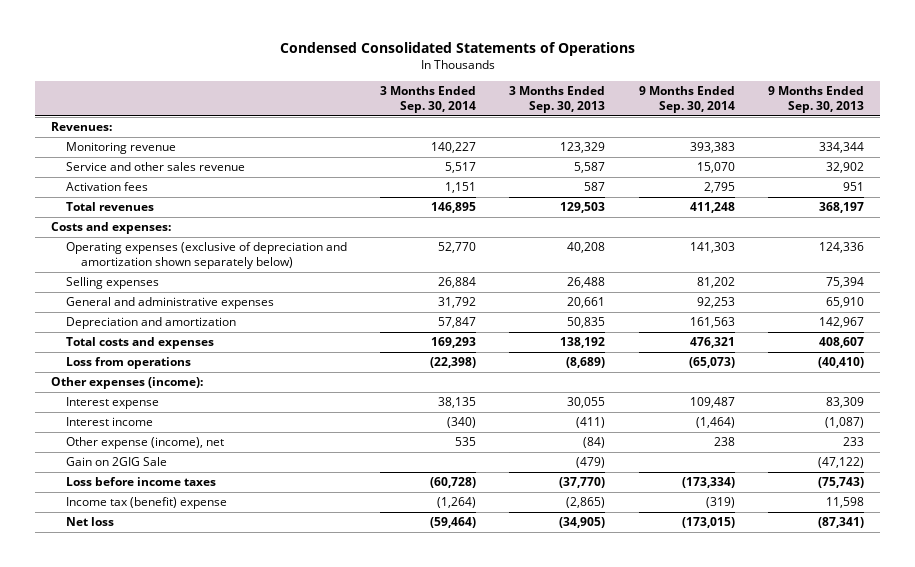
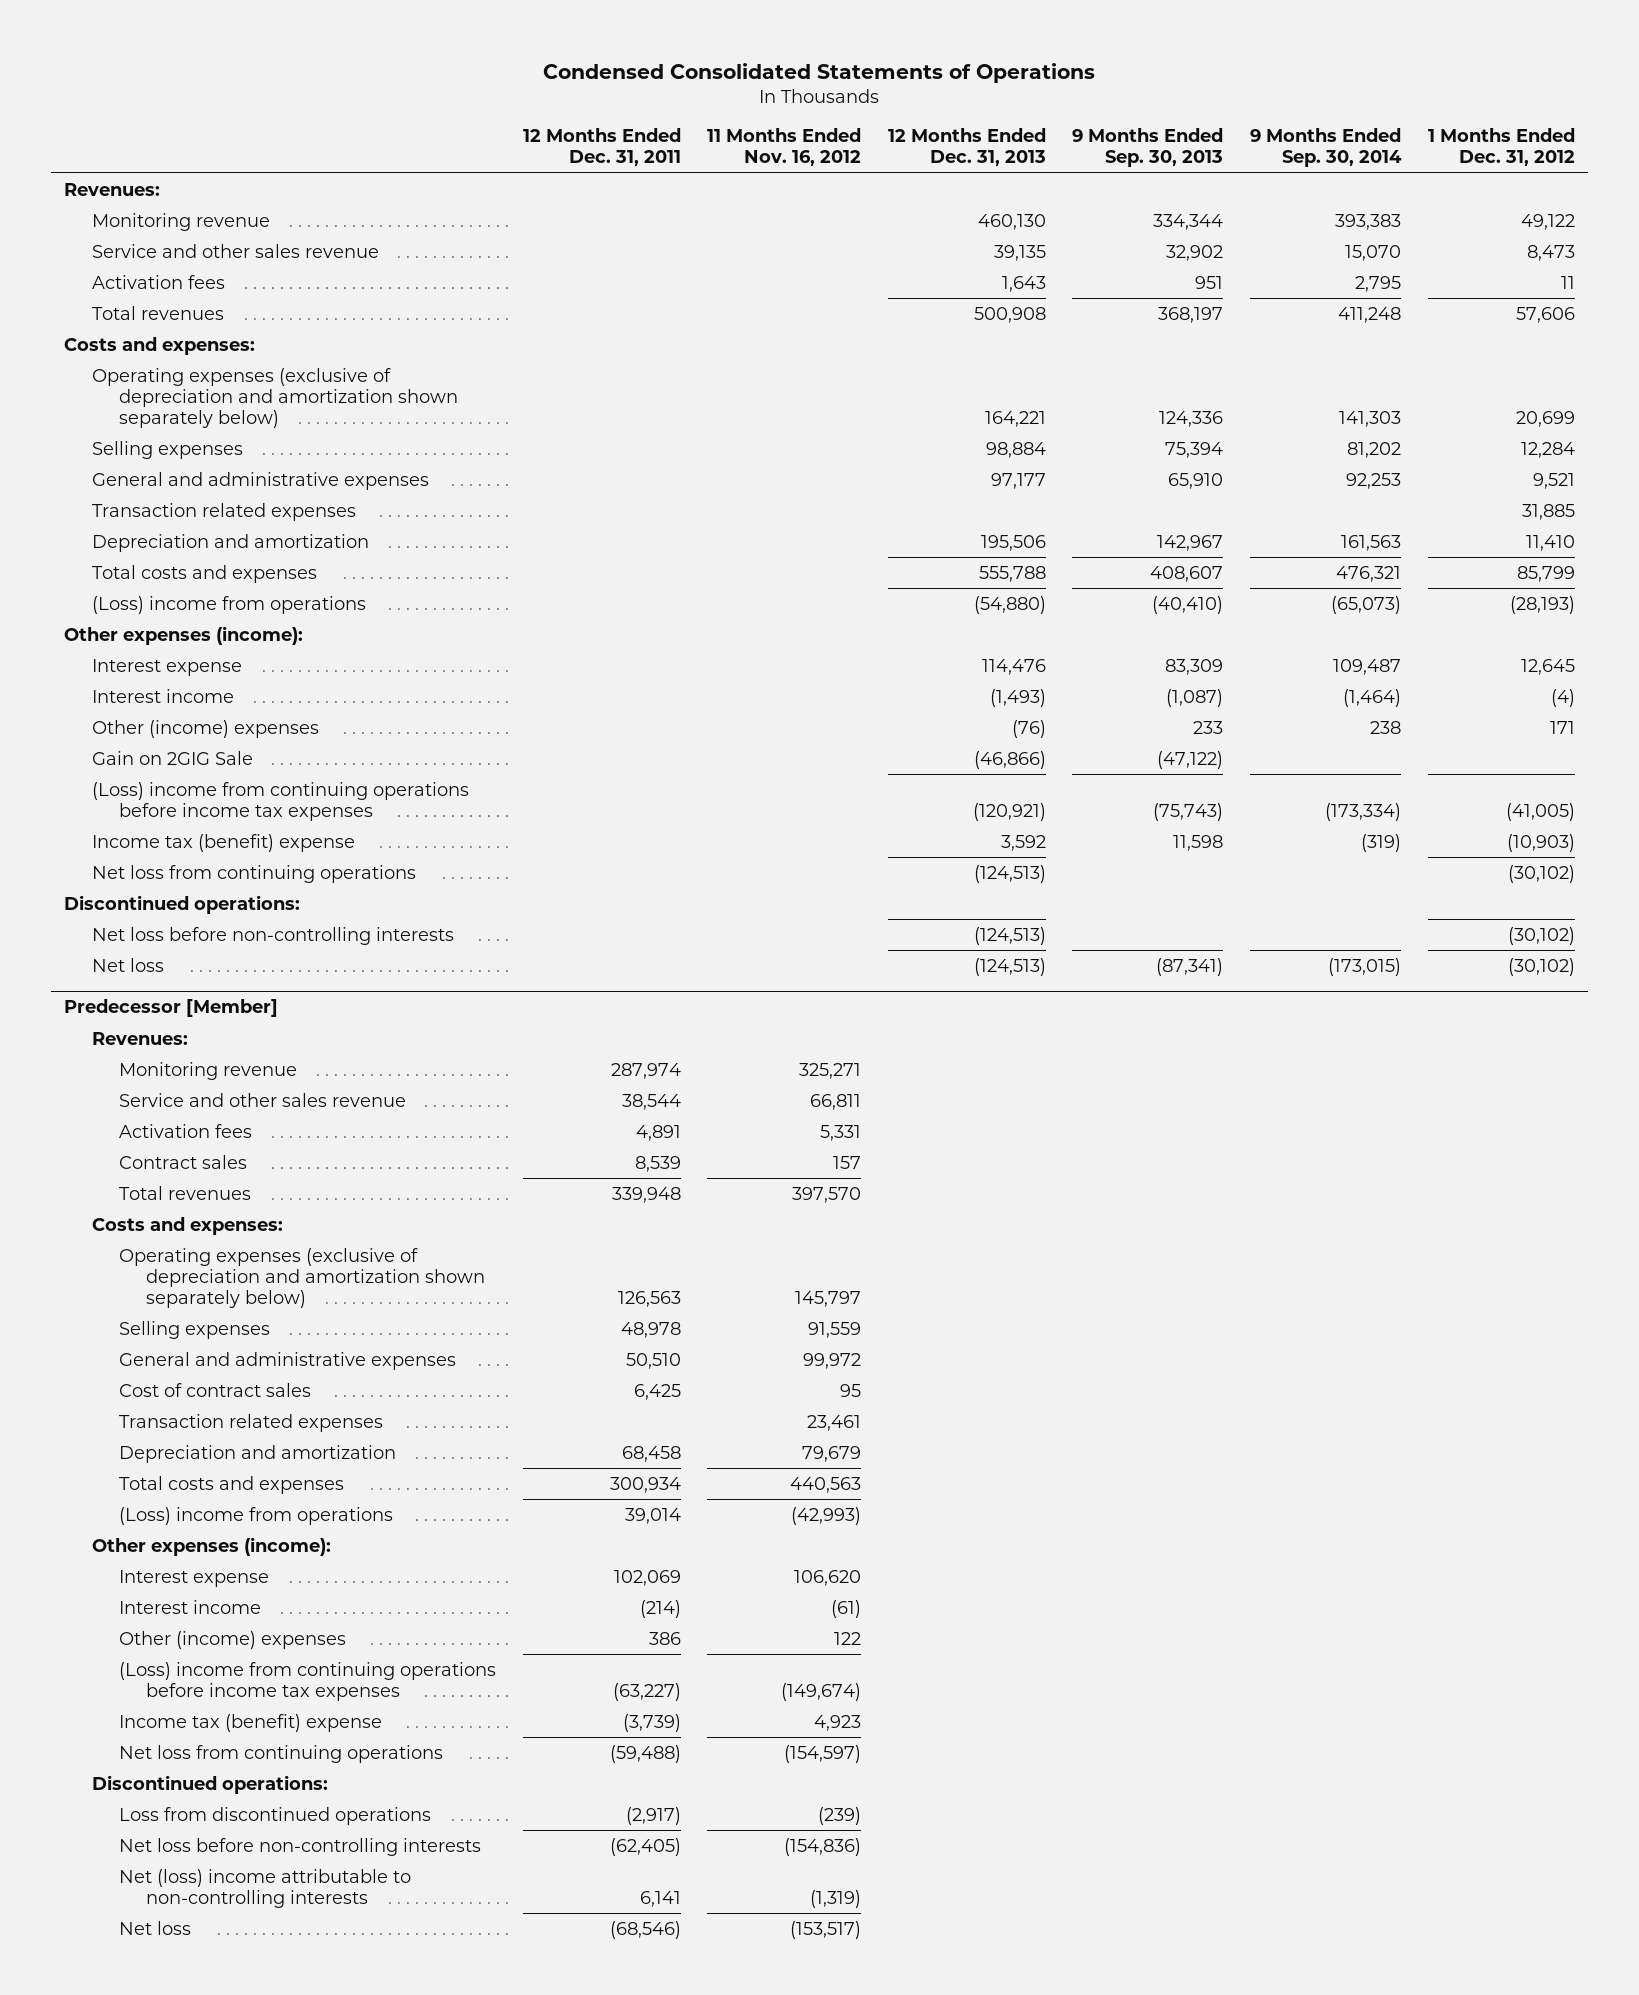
[380,86,477,114] 3 Months Ended Sep. 30, 2014 -> none
[509,86,606,114] 3 Months Ended Sep. 30, 2013 -> none
none -> [522,128,681,167] 12 Months Ended Dec. 31, 2011
none -> [707,128,862,167] 11 Months Ended Nov. 16, 2012
none -> [887,128,1046,167] 12 Months Ended Dec. 31, 2013
none -> [1427,128,1575,167] 1 Months Ended Dec. 31, 2012
none -> [91,502,356,521] Transaction related expenses
[66,357,192,370] Loss from operations -> [91,595,366,614] (Loss) income from operations
[66,437,225,450] Other expense (income), net -> [91,719,319,738] Other (income) expenses
[66,477,217,487] Loss before income taxes -> [91,781,469,821] (Loss) income from continuing operations before income tax expenses
none -> [91,864,416,883] Net loss from continuing operations
none -> [64,894,301,914] Discontinued operations:
none -> [91,926,454,945] Net loss before non-controlling interests
none -> [64,999,279,1018] Predecessor [Member]
none -> [91,1031,188,1045] Revenues:
none -> [118,1061,297,1080] Monitoring revenue
none -> [118,1092,406,1107] Service and other sales revenue
none -> [118,1123,252,1138] Activation fees
none -> [118,1154,247,1169] Contract sales
none -> [118,1185,251,1200] Total revenues
none -> [91,1216,283,1235] Costs and expenses:
none -> [118,1247,486,1309] Operating expenses (exclusive of depreciation and amortization shown separately below)
none -> [118,1320,270,1339] Selling expenses
none -> [118,1351,456,1370] General and administrative expenses
none -> [118,1382,311,1397] Cost of contract sales
none -> [118,1413,383,1432] Transaction related expenses
none -> [118,1444,396,1463] Depreciation and amortization
none -> [118,1475,344,1494] Total costs and expenses
none -> [118,1506,393,1525] (Loss) income from operations
none -> [91,1536,331,1556] Other expenses (income):
none -> [118,1569,269,1587] Interest expense
none -> [118,1599,261,1614] Interest income
none -> [118,1630,346,1649] Other (income) expenses
none -> [118,1661,496,1701] (Loss) income from continuing operations before income tax expenses
none -> [118,1713,382,1732] Income tax (benefit) expense
none -> [118,1744,443,1763] Net loss from continuing operations
none -> [91,1774,328,1794] Discontinued operations:
none -> [118,1806,431,1825] Loss from discontinued operations
none -> [118,1837,481,1856] Net loss before non-controlling interests
none -> [118,1868,411,1908] Net (loss) income attributable to non-controlling interests
none -> [118,1920,191,1935] Net loss

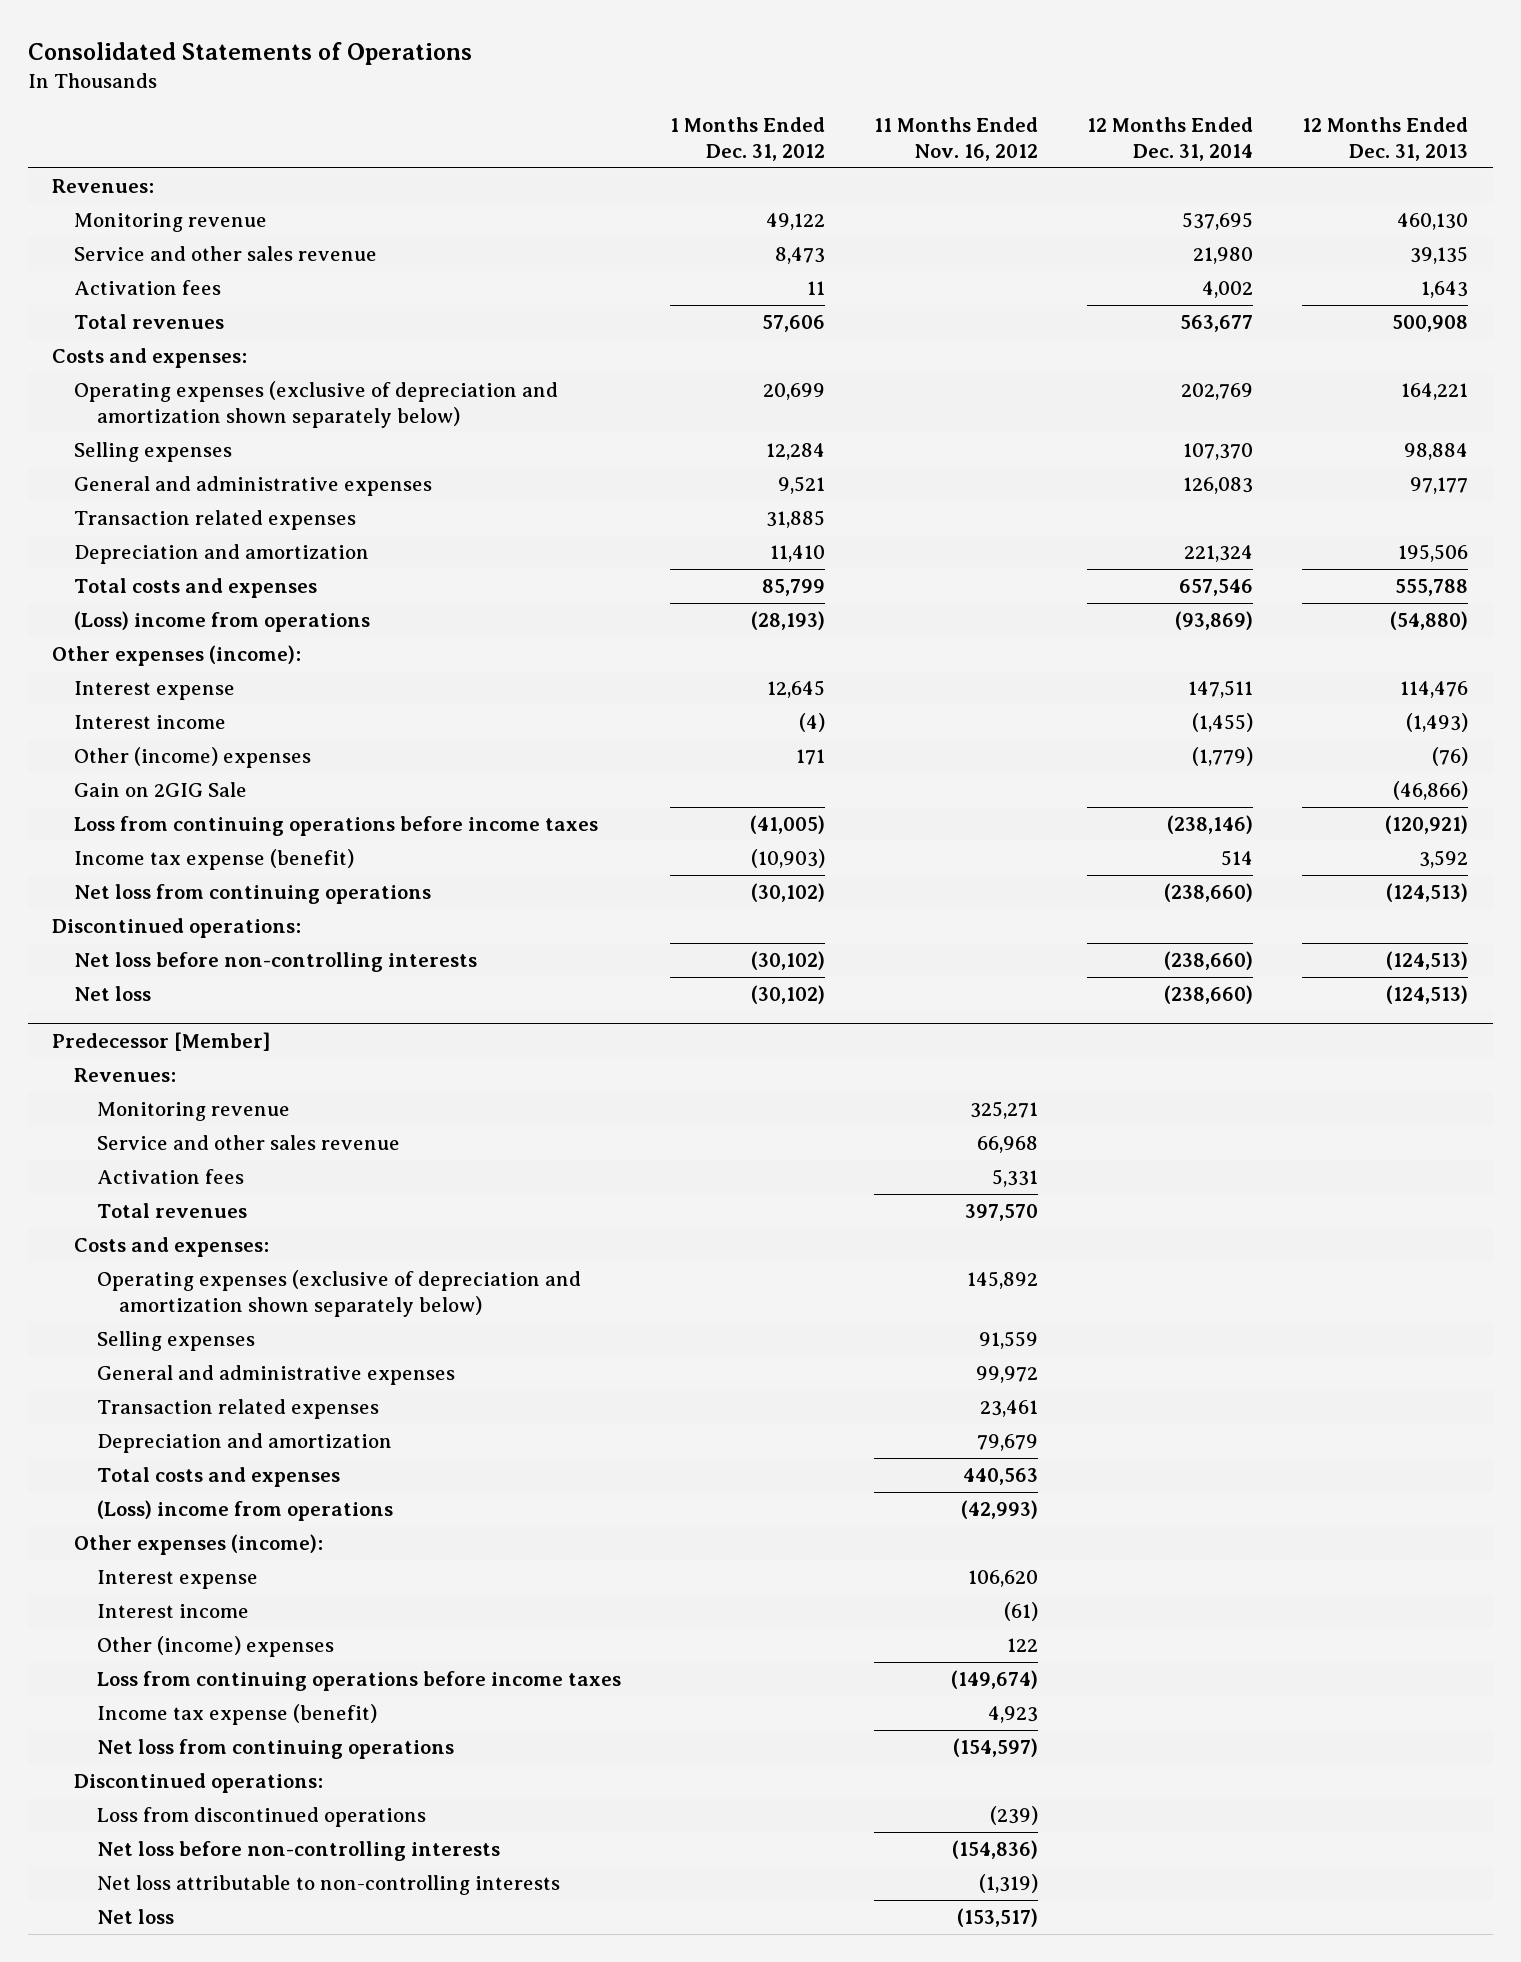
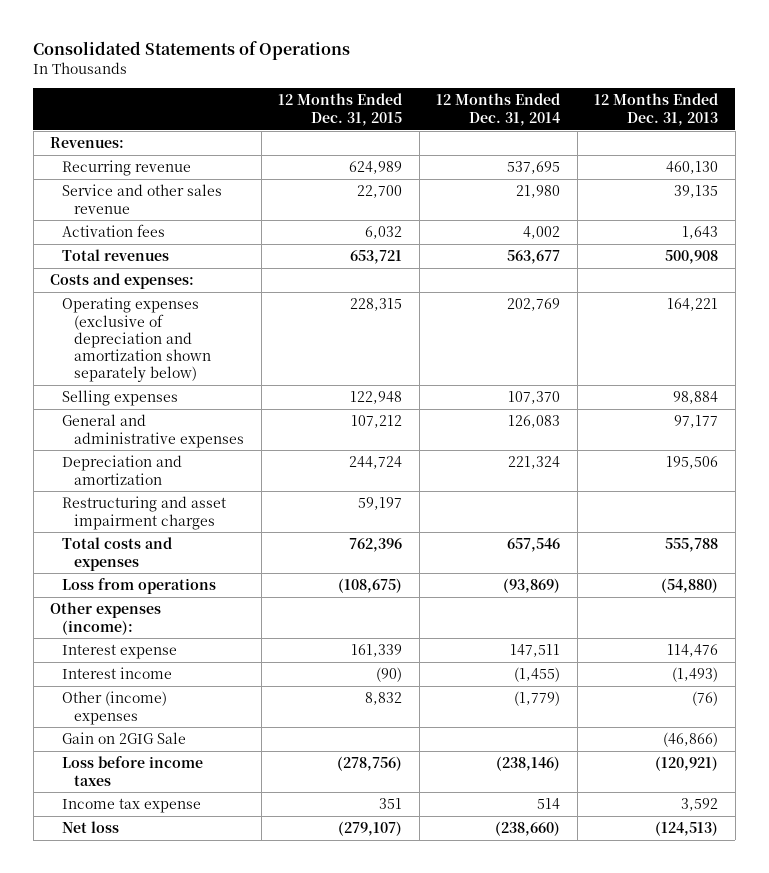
[669,117,825,161] 1 Months Ended Dec. 31, 2012 -> none
[874,117,1039,161] 11 Months Ended Nov. 16, 2012 -> none
none -> [278,93,403,126] 12 Months Ended Dec. 31, 2015
[74,213,268,233] Monitoring revenue -> [62,160,192,177] Recurring revenue
[74,510,357,531] Transaction related expenses -> none
none -> [62,496,227,530] Restructuring and asset impairment charges
[74,611,371,633] (Loss) income from operations -> [62,578,217,595] Loss from operations
[74,884,432,905] Net loss from continuing operations -> none
[52,918,302,939] Discontinued operations: -> none
[74,952,478,973] Net loss before non-controlling interests -> none
[74,816,599,837] Loss from continuing operations before income taxes -> [62,756,204,786] Loss before income taxes
[74,849,355,871] Income tax expense (benefit) -> [62,798,202,814] Income tax expense
[52,1031,271,1051] Predecessor [Member] -> none
[74,1068,177,1083] Revenues: -> none
[96,1102,290,1122] Monitoring revenue -> none
[96,1135,400,1151] Service and other sales revenue -> none
[96,1169,244,1185] Activation fees -> none
[96,1203,247,1219] Total revenues -> none
[74,1237,270,1258] Costs and expenses: -> none
[96,1270,581,1317] Operating expenses (exclusive of depreciation and amortization shown separately below) -> none
[96,1331,255,1352] Selling expenses -> none
[96,1365,455,1386] General and administrative expenses -> none
[96,1399,379,1420] Transaction related expenses -> none
[96,1433,392,1454] Depreciation and amortization -> none
[96,1467,340,1488] Total costs and expenses -> none
[96,1500,393,1522] (Loss) income from operations -> none
[74,1534,324,1556] Other expenses (income): -> none
[96,1570,258,1590] Interest expense -> none
[96,1604,249,1619] Interest income -> none
[96,1636,334,1658] Other (income) expenses -> none
[96,1671,621,1692] Loss from continuing operations before income taxes -> none
[96,1704,377,1726] Income tax expense (benefit) -> none
[96,1739,454,1760] Net loss from continuing operations -> none
[74,1773,324,1794] Discontinued operations: -> none
[96,1807,426,1828] Loss from discontinued operations -> none
[96,1841,500,1862] Net loss before non-controlling interests -> none
[96,1875,560,1896] Net loss attributable to non-controlling interests -> none
[96,1909,174,1925] Net loss -> none

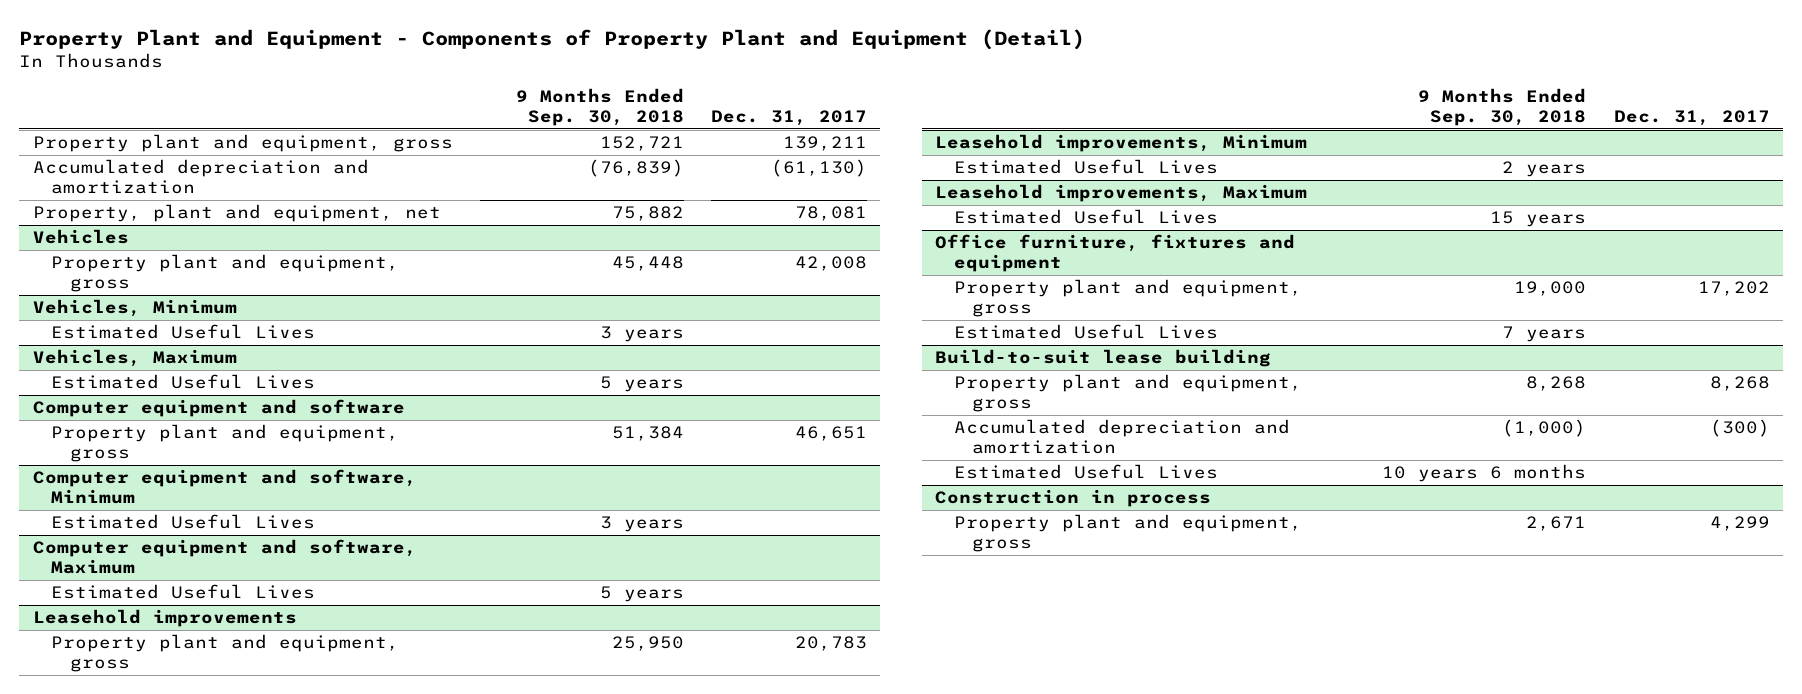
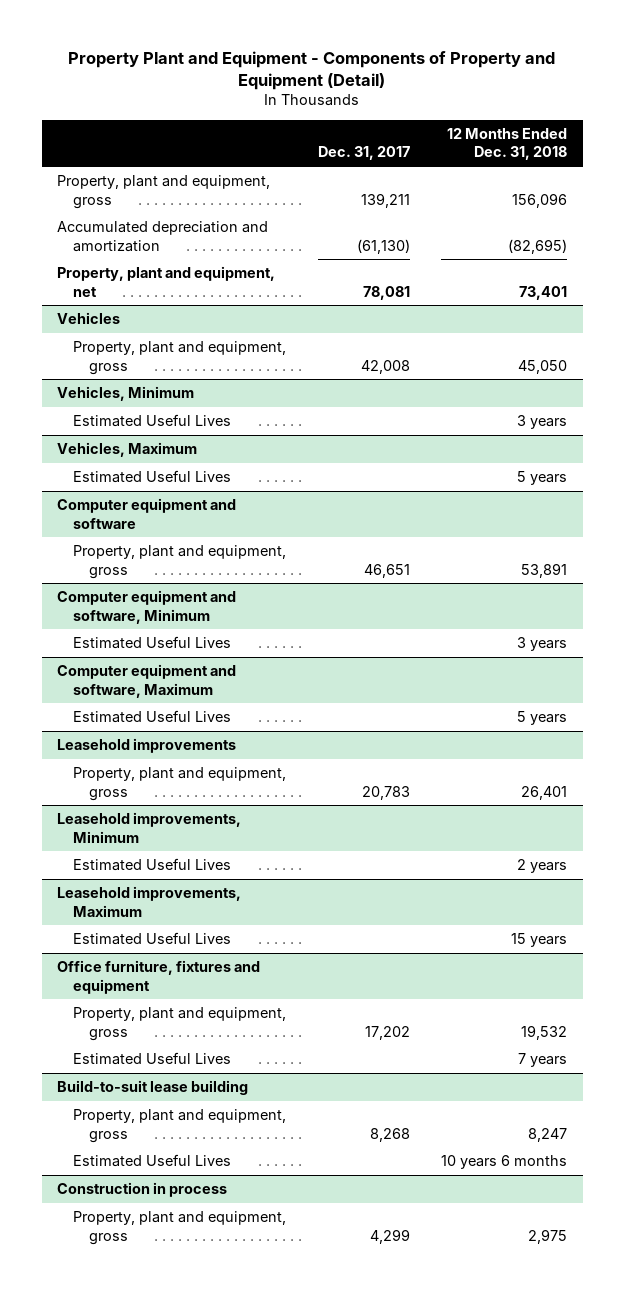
[19,28,1086,50] Property Plant and Equipment - Components of Property Plant and Equipment (Detail) -> [68,50,556,91] Property Plant and Equipment - Components of Property and Equipment (Detail)
[515,87,684,126] 9 Months Ended Sep. 30, 2018 -> none
none -> [447,127,568,161] 12 Months Ended Dec. 31, 2018
[32,134,453,153] Property plant and equipment, gross -> [57,175,271,209] Property, plant and equipment, gross
[51,254,400,293] Property plant and equipment, gross -> [73,341,287,375] Property, plant and equipment, gross
[51,424,400,463] Property plant and equipment, gross -> [73,545,287,579] Property, plant and equipment, gross
[51,634,400,673] Property plant and equipment, gross -> [73,767,287,801] Property, plant and equipment, gross
[953,279,1302,318] Property plant and equipment, gross -> [73,1007,287,1041] Property, plant and equipment, gross
[953,419,1290,455] Accumulated depreciation and amortization -> none
[953,374,1302,413] Property plant and equipment, gross -> [73,1109,287,1143] Property, plant and equipment, gross
[953,514,1302,553] Property plant and equipment, gross -> [73,1211,287,1245] Property, plant and equipment, gross

